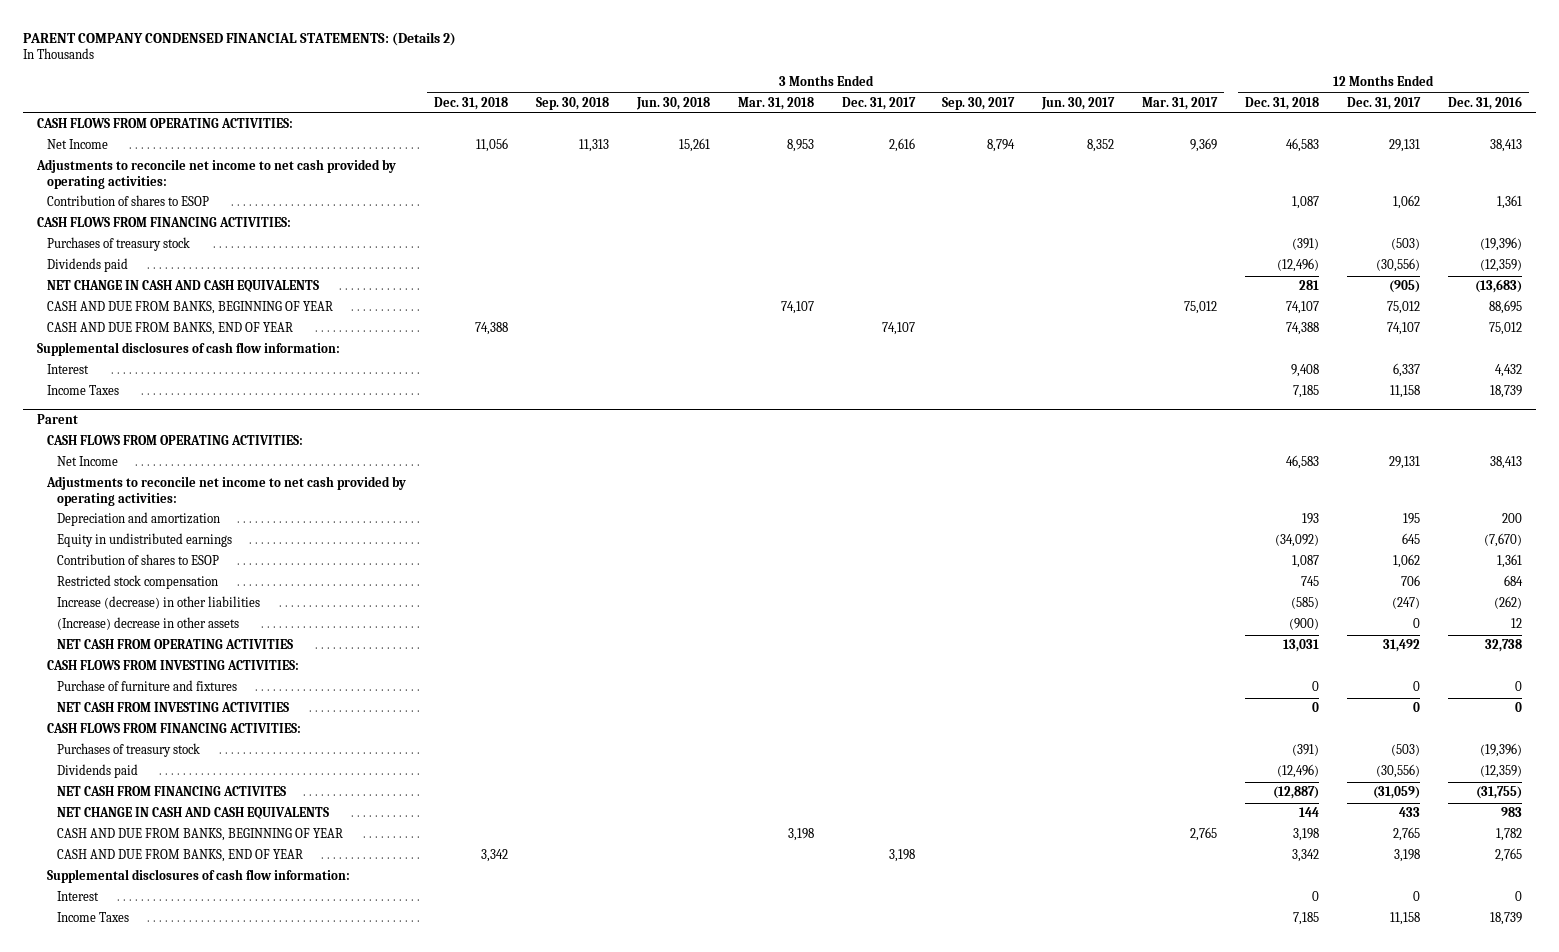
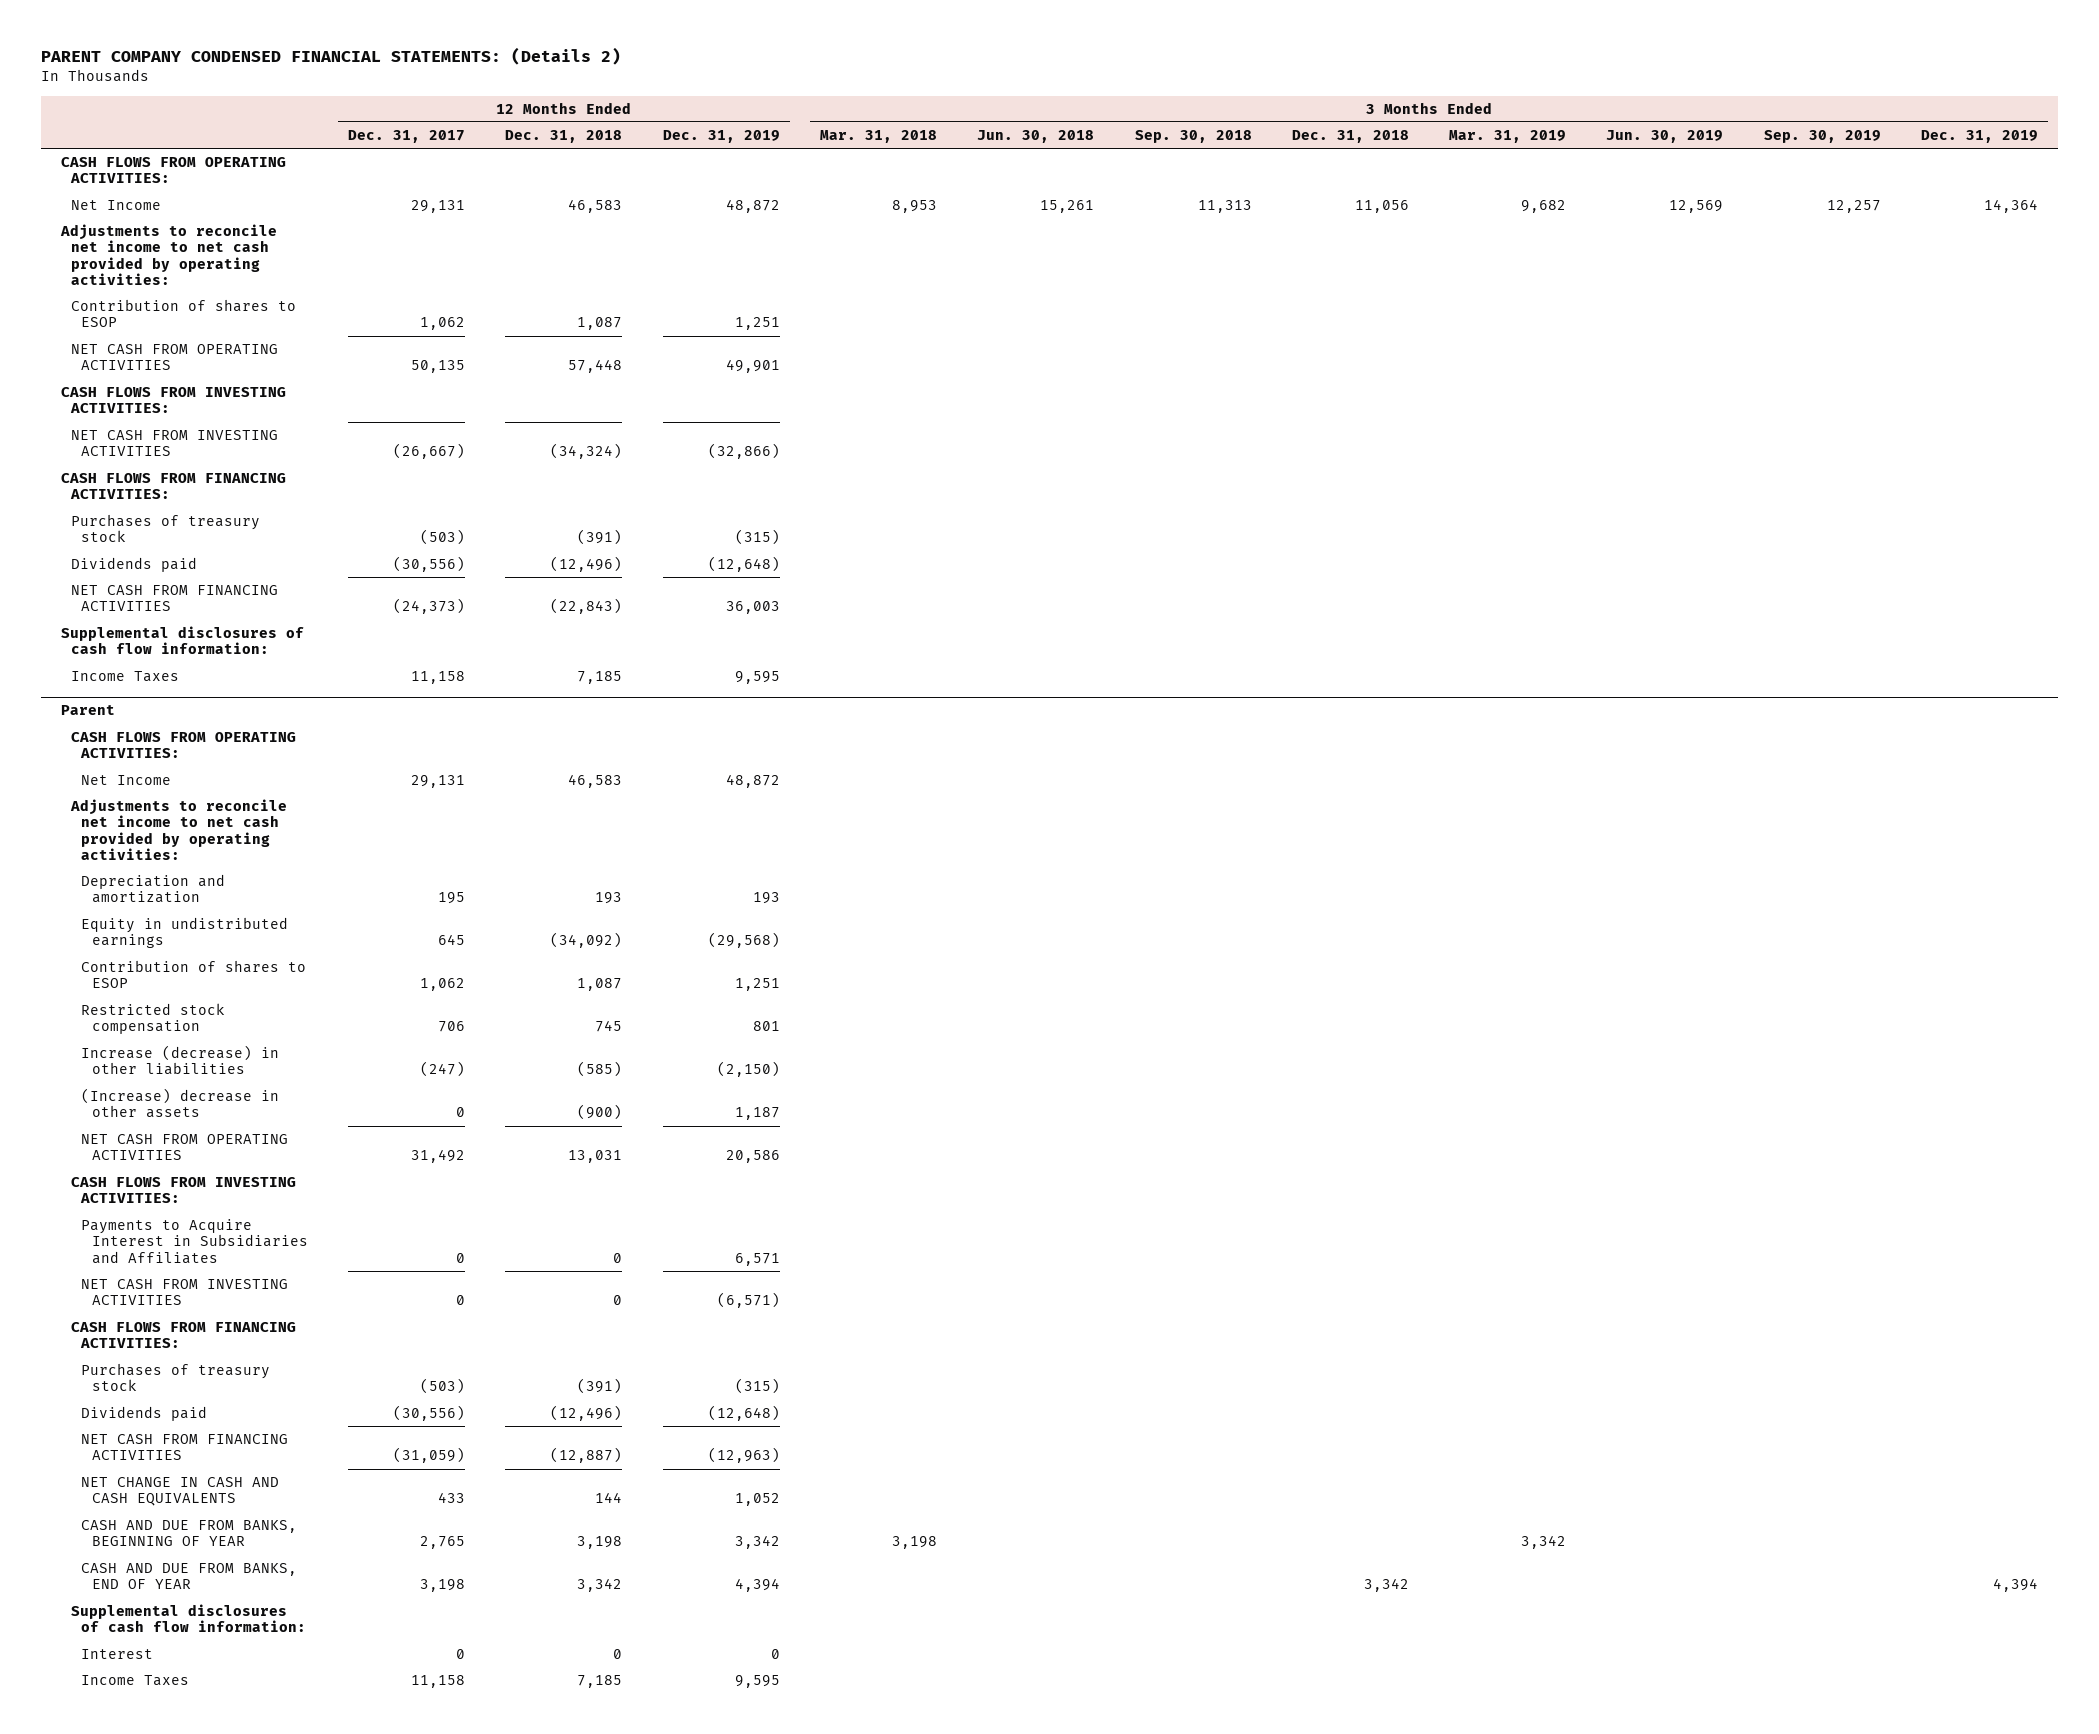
[841,96,916,110] Dec. 31, 2017 -> none
[942,96,1016,110] Sep. 30, 2017 -> none
[1041,96,1116,110] Jun. 30, 2017 -> none
[1142,96,1219,110] Mar. 31, 2017 -> none
[1447,95,1522,110] Dec. 31, 2016 -> none
none -> [662,130,780,144] Dec. 31, 2019
none -> [1449,130,1567,144] Mar. 31, 2019
none -> [1606,130,1724,144] Jun. 30, 2019
none -> [1763,130,1881,144] Sep. 30, 2019
none -> [1921,130,2039,144] Dec. 31, 2019
none -> [70,344,278,371] NET CASH FROM OPERATING ACTIVITIES
none -> [60,387,286,414] CASH FLOWS FROM INVESTING ACTIVITIES:
none -> [70,430,278,457] NET CASH FROM INVESTING ACTIVITIES
[47,280,320,293] NET CHANGE IN CASH AND CASH EQUIVALENTS -> none
[47,301,334,315] CASH AND DUE FROM BANKS, BEGINNING OF YEAR -> none
[47,322,294,336] CASH AND DUE FROM BANKS, END OF YEAR -> none
none -> [70,585,278,612] NET CASH FROM FINANCING ACTIVITIES
[47,364,90,375] Interest -> none
[57,680,238,692] Purchase of furniture and fixtures -> none
none -> [81,1219,308,1264] Payments to Acquire Interest in Subsidiaries and Affiliates
[57,786,287,797] NET CASH FROM FINANCING ACTIVITES -> [81,1434,289,1461] NET CASH FROM FINANCING ACTIVITIES

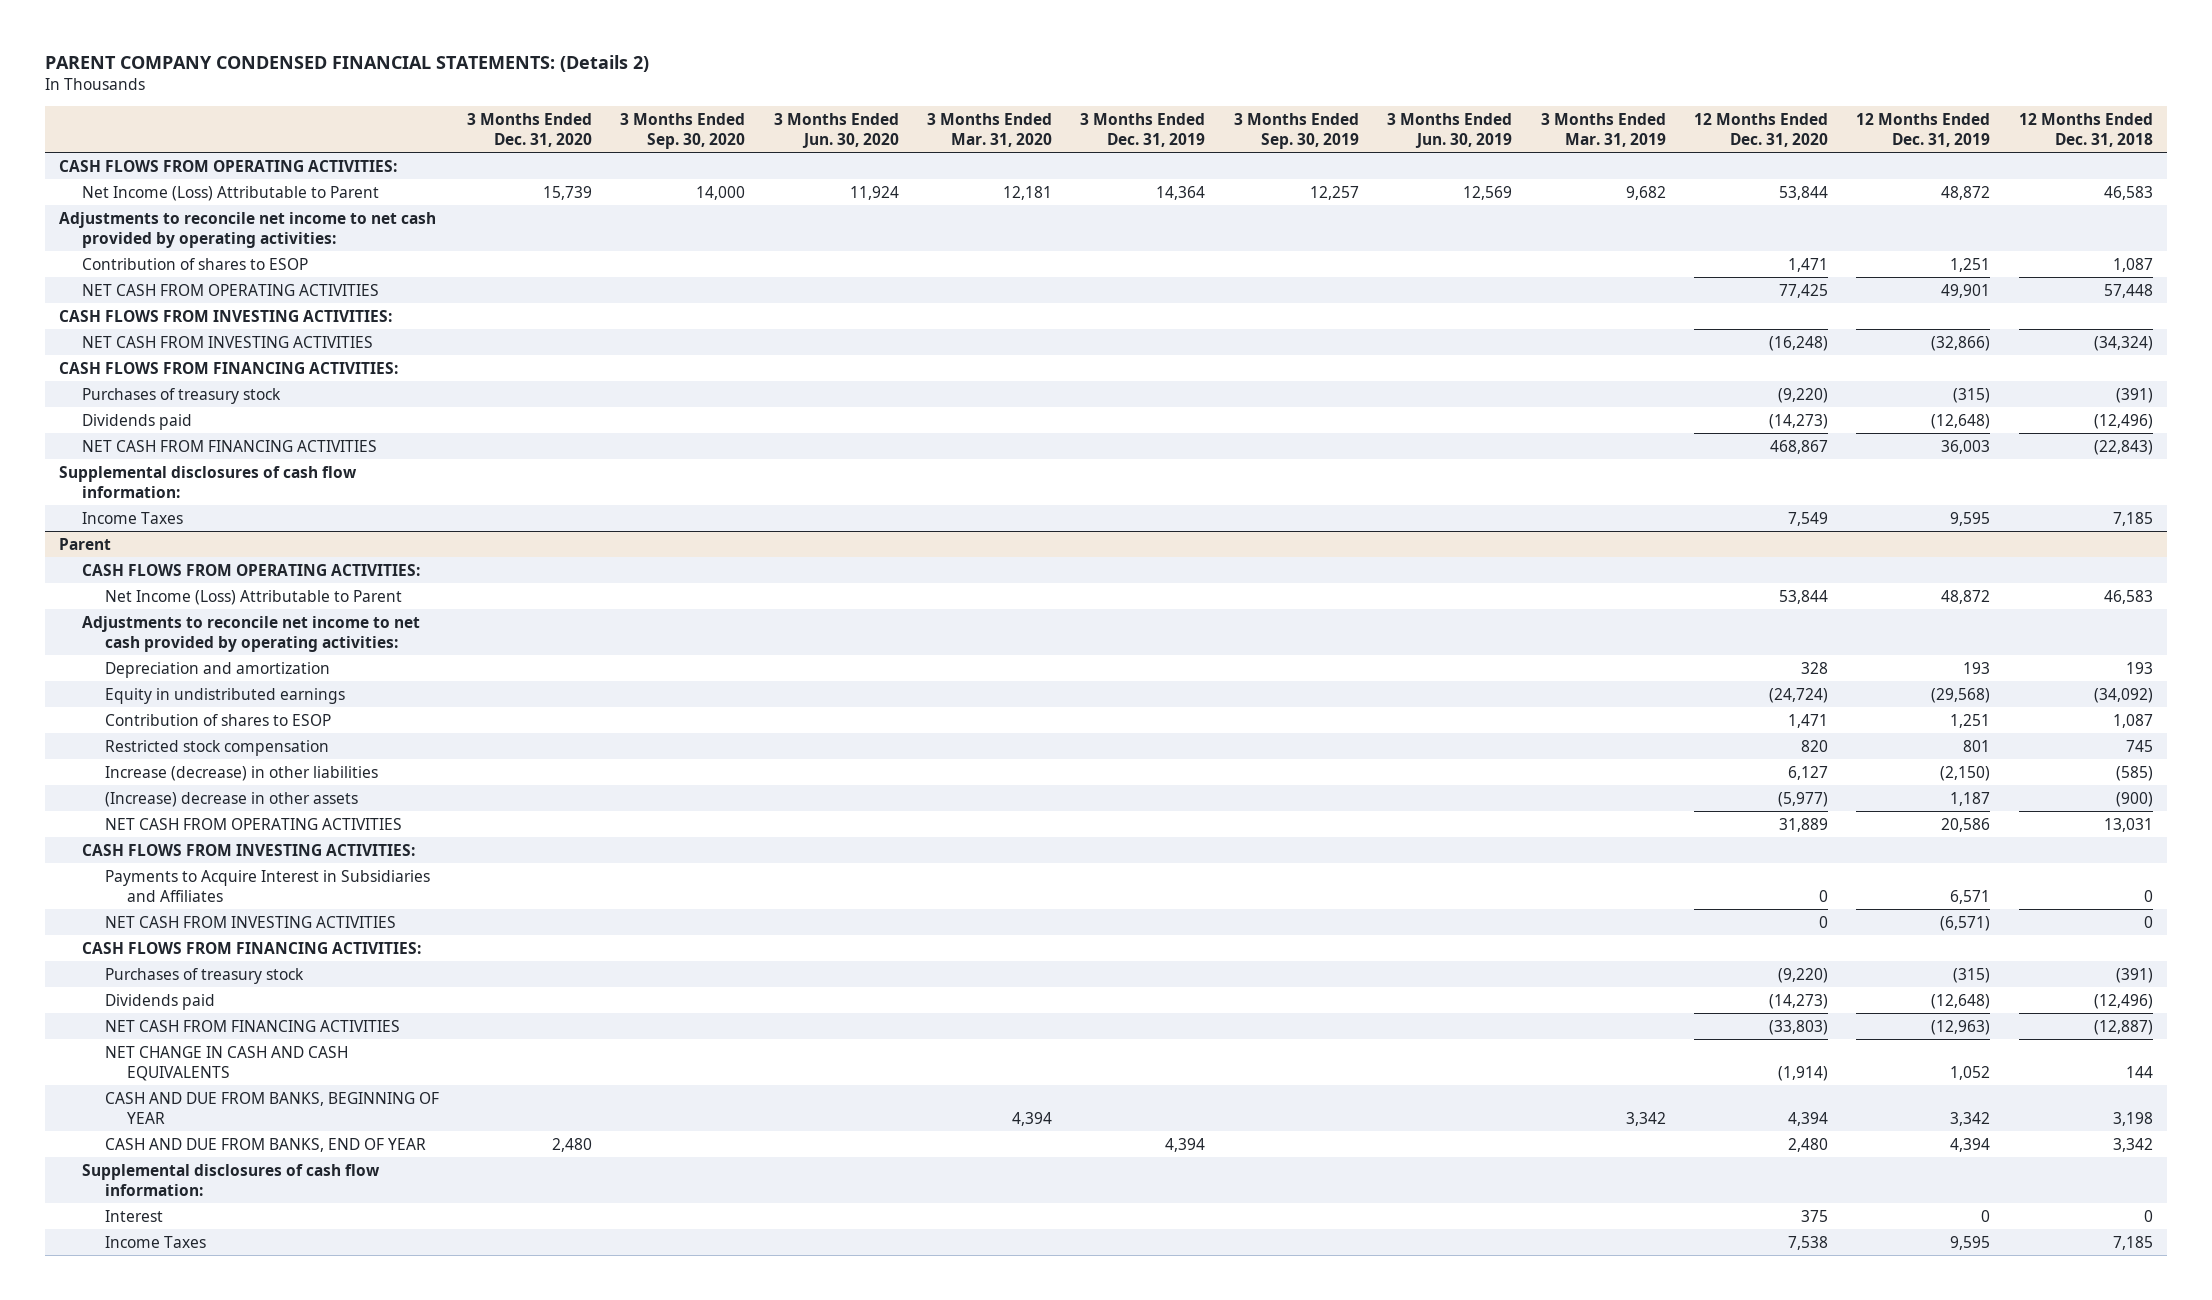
[347,130,465,144] Dec. 31, 2017 -> none
[819,130,937,144] Mar. 31, 2018 -> none
[977,130,1095,144] Jun. 30, 2018 -> none
[1134,130,1252,144] Sep. 30, 2018 -> none
[1291,130,1409,144] Dec. 31, 2018 -> none
none -> [466,112,592,147] 3 Months Ended Dec. 31, 2020
none -> [620,112,746,149] 3 Months Ended Sep. 30, 2020
none -> [773,112,899,148] 3 Months Ended Jun. 30, 2020
none -> [927,112,1053,147] 3 Months Ended Mar. 31, 2020
none -> [1694,112,1829,147] 12 Months Ended Dec. 31, 2020
[70,200,161,211] Net Income -> [81,185,379,201] Net Income (Loss) Attributable to Parent
[81,775,172,786] Net Income -> [104,589,402,605] Net Income (Loss) Attributable to Parent

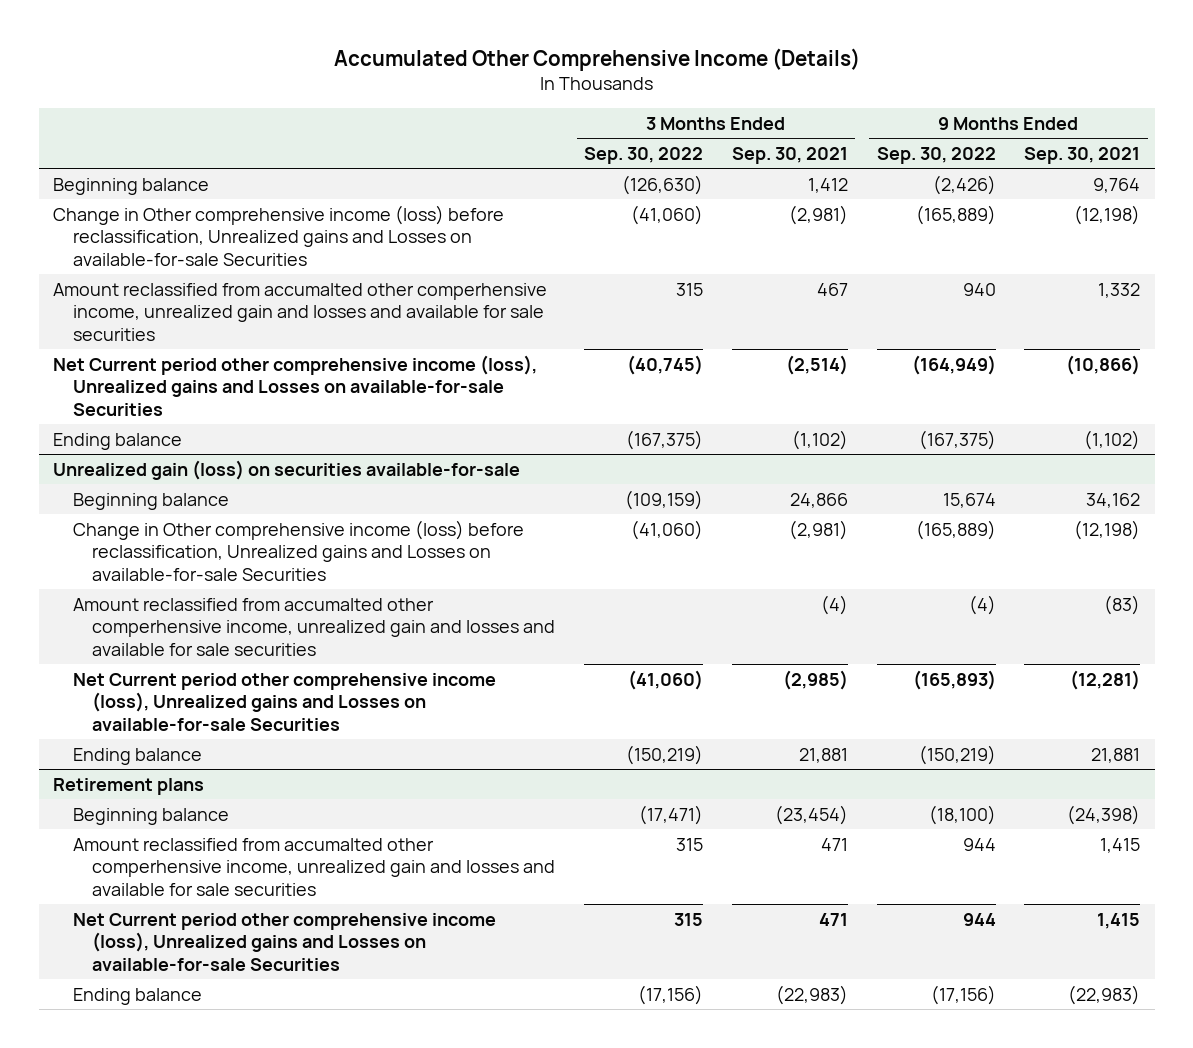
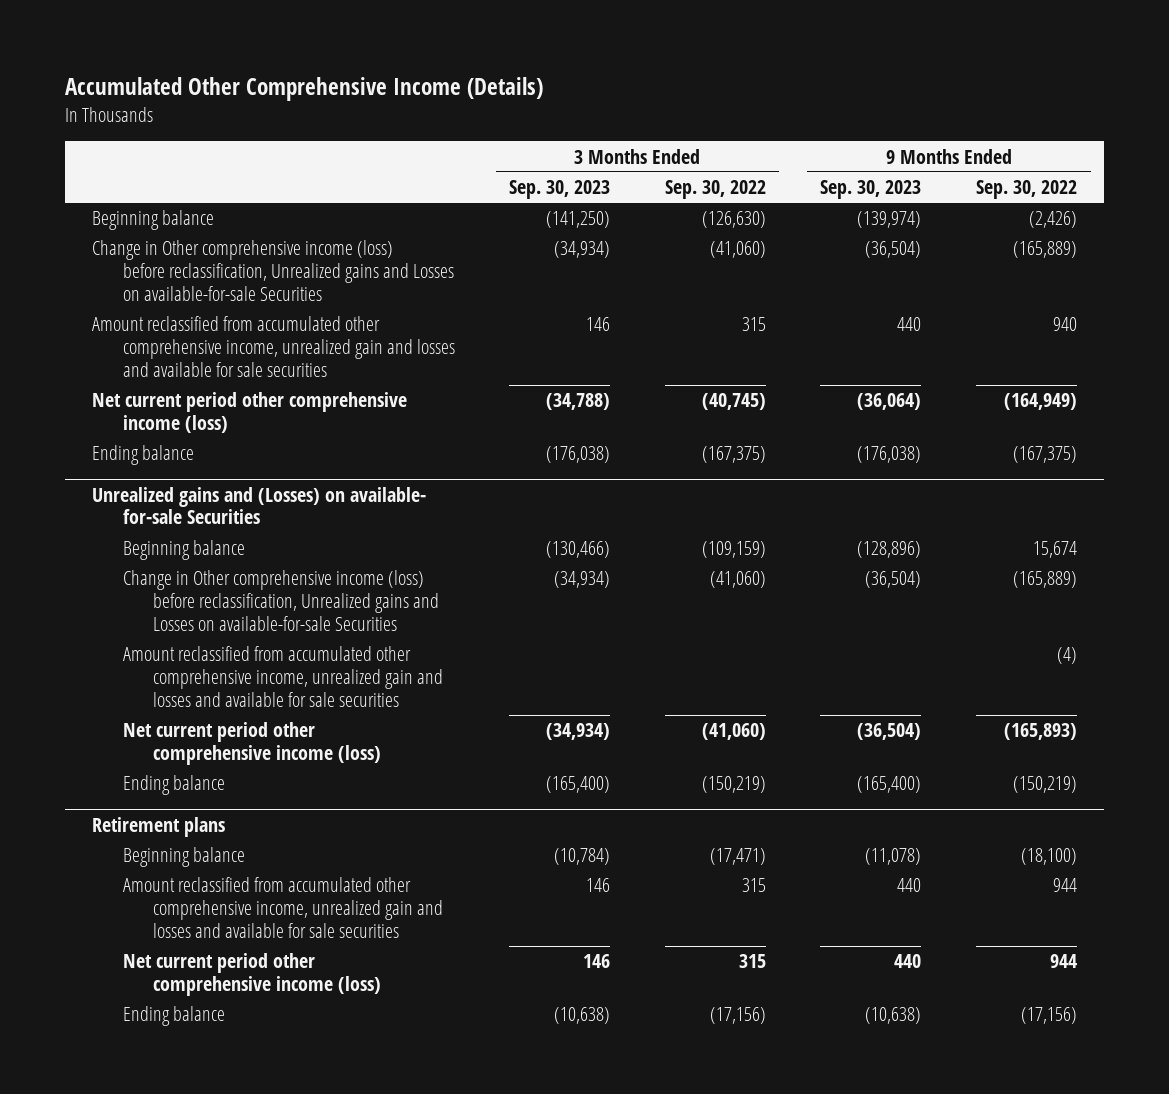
[731,146,848,164] Sep. 30, 2021 -> none
[1024,146,1141,164] Sep. 30, 2021 -> none
none -> [509,179,611,199] Sep. 30, 2023
none -> [820,179,922,199] Sep. 30, 2023
[52,282,547,341] Amount reclassified from accumalted other comperhensive income, unrealized gain and losses and available for sale securities -> [92,316,455,377] Amount reclassified from accumulated other comprehensive income, unrealized gain and losses and available for sale securities
[52,354,537,416] Net Current period other comprehensive income (loss), Unrealized gains and Losses on available-for-sale Securities -> [92,392,408,433] Net current period other comprehensive income (loss)
[52,459,520,480] Unrealized gain (loss) on securities available-for-sale -> [92,486,427,525] Unrealized gains and (Losses) on available- for-sale Securities
[72,597,556,656] Amount reclassified from accumalted other comperhensive income, unrealized gain and losses and available for sale securities -> [122,646,444,707] Amount reclassified from accumulated other comprehensive income, unrealized gain and losses and available for sale securities
[72,672,496,731] Net Current period other comprehensive income (loss), Unrealized gains and Losses on available-for-sale Securities -> [122,722,382,765] Net current period other comprehensive income (loss)
[72,837,556,896] Amount reclassified from accumalted other comperhensive income, unrealized gain and losses and available for sale securities -> [122,877,444,938] Amount reclassified from accumulated other comprehensive income, unrealized gain and losses and available for sale securities
[72,912,496,971] Net Current period other comprehensive income (loss), Unrealized gains and Losses on available-for-sale Securities -> [122,953,382,996] Net current period other comprehensive income (loss)

